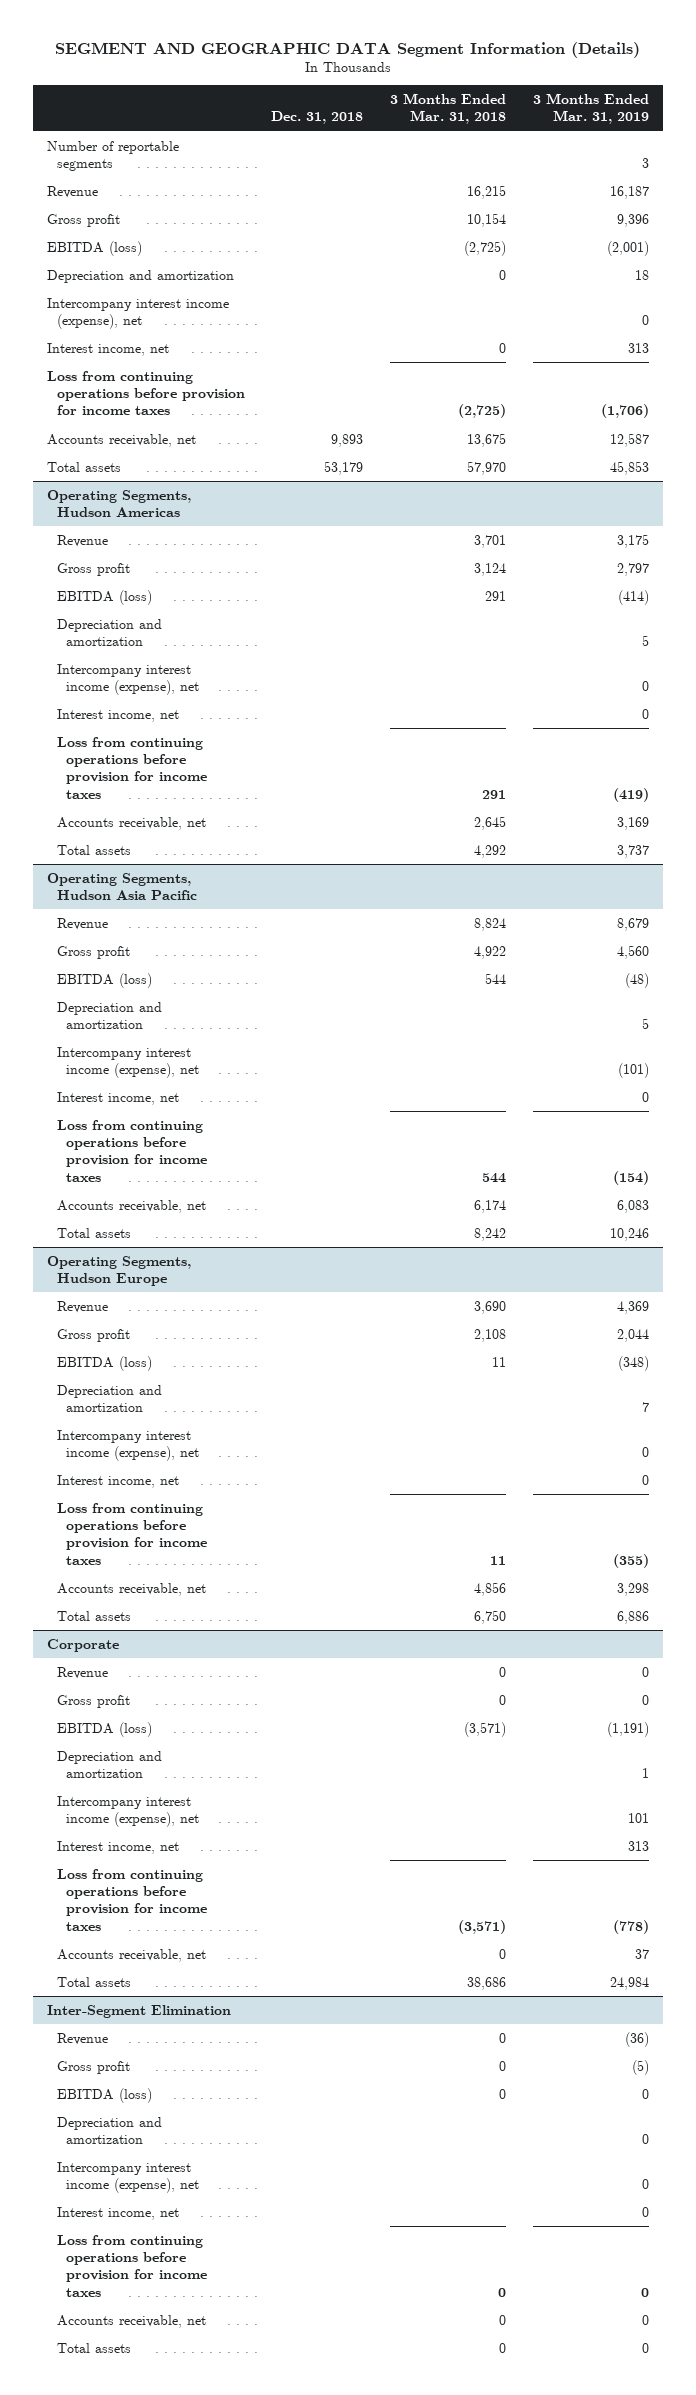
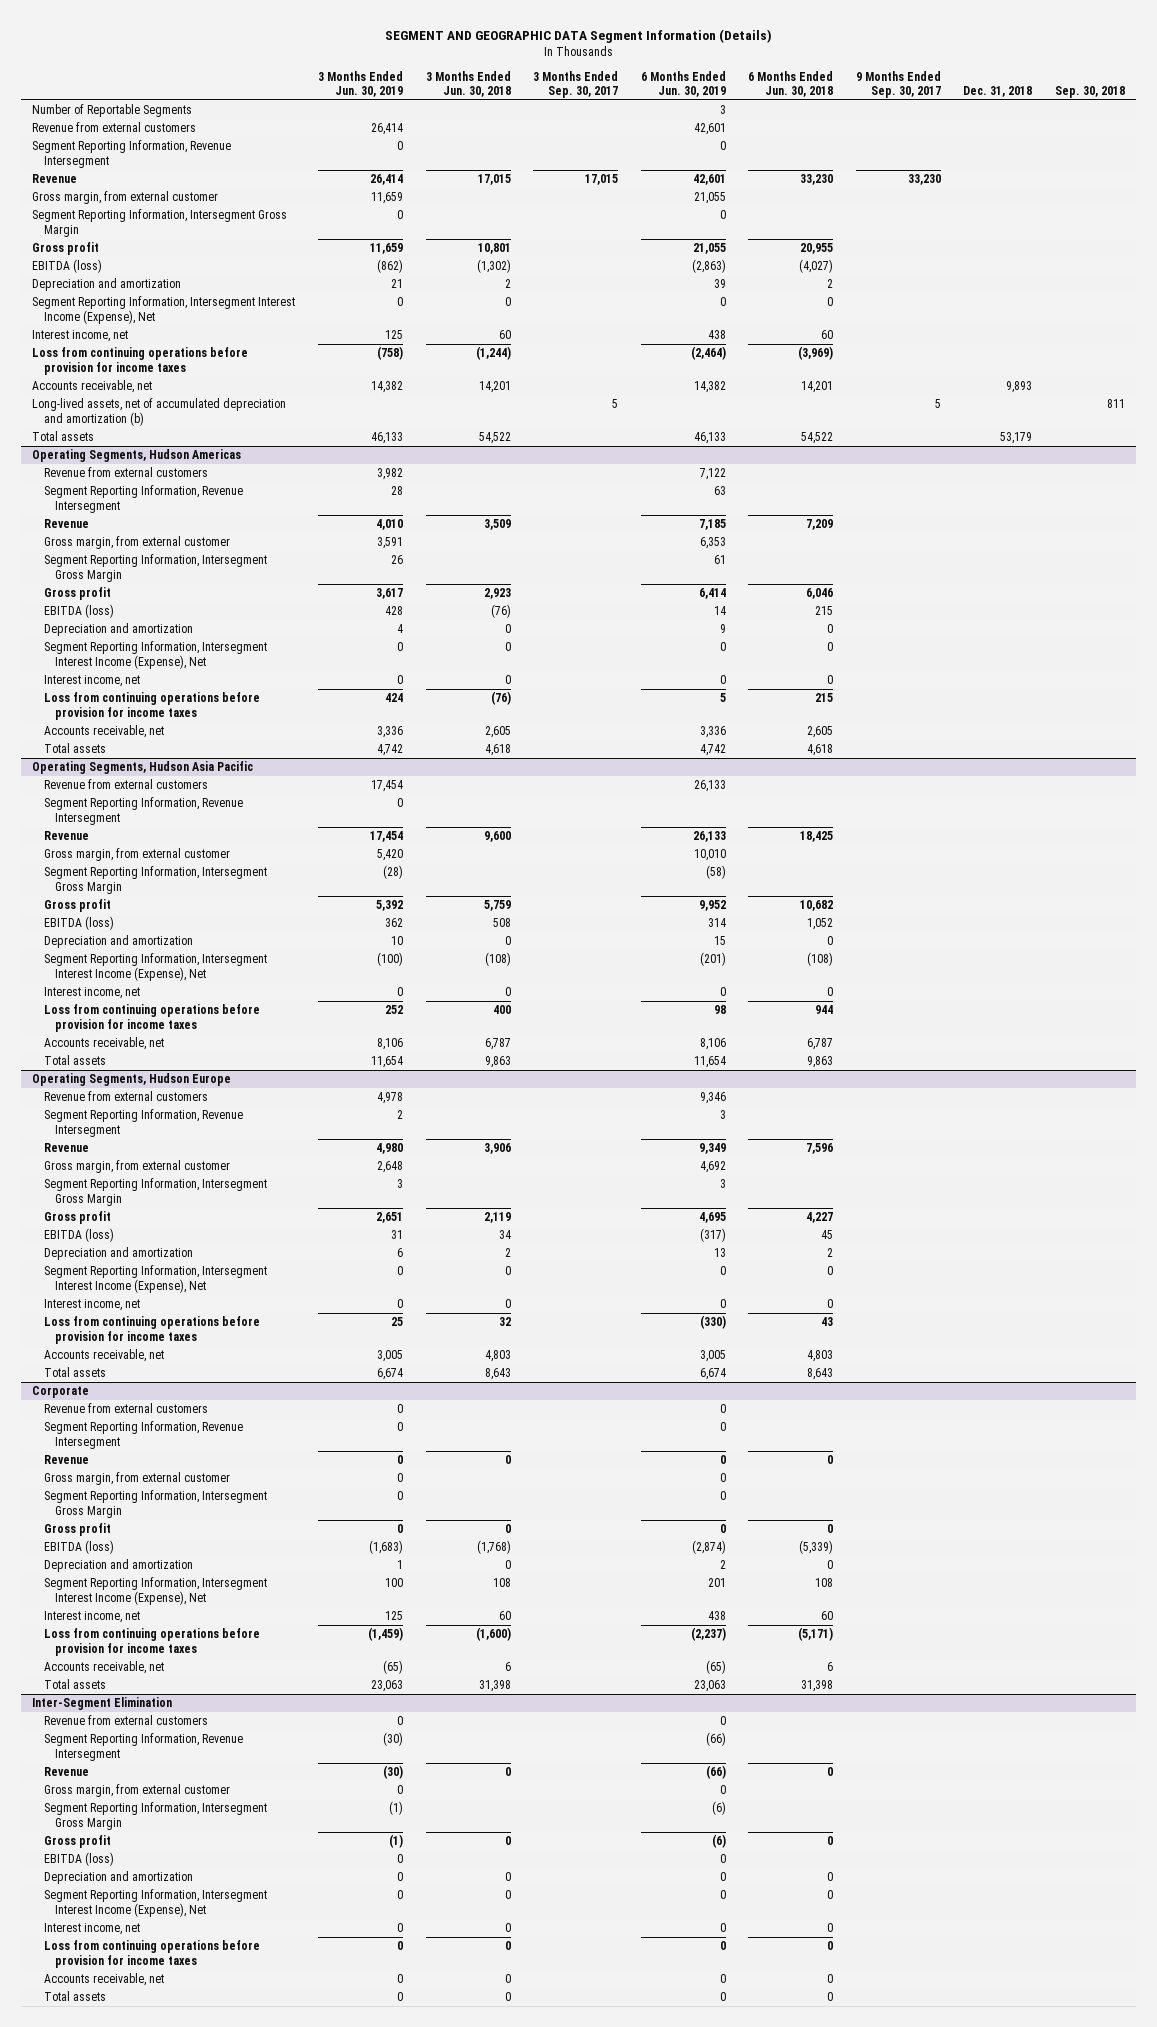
[390,92,507,125] 3 Months Ended Mar. 31, 2018 -> none
[533,92,650,125] 3 Months Ended Mar. 31, 2019 -> none
none -> [317,70,403,97] 3 Months Ended Jun. 30, 2019
none -> [425,70,511,97] 3 Months Ended Jun. 30, 2018
none -> [533,70,619,98] 3 Months Ended Sep. 30, 2017
none -> [640,70,726,97] 6 Months Ended Jun. 30, 2019
none -> [748,70,834,97] 6 Months Ended Jun. 30, 2018
none -> [855,70,941,98] 9 Months Ended Sep. 30, 2017
none -> [1054,85,1125,98] Sep. 30, 2018
[46,140,179,171] Number of reportable segments -> [32,104,193,118] Number of Reportable Segments
none -> [32,122,197,133] Revenue from external customers
none -> [32,140,232,168] Segment Reporting Information, Revenue Intersegment
none -> [32,191,219,205] Gross margin, from external customer
none -> [32,209,288,237] Segment Reporting Information, Intersegment Gross Margin
[46,297,229,329] Intercompany interest income (expense), net -> [32,296,296,324] Segment Reporting Information, Intersegment Interest Income (Expense), Net
none -> [32,398,287,426] Long-lived assets, net of accumulated depreciation and amortization (b)
none -> [43,467,208,478] Revenue from external customers
none -> [43,485,243,513] Segment Reporting Information, Revenue Intersegment
none -> [43,536,230,550] Gross margin, from external customer
none -> [43,554,267,582] Segment Reporting Information, Intersegment Gross Margin
[56,663,200,695] Intercompany interest income (expense), net -> [43,641,267,669] Segment Reporting Information, Intersegment Interest Income (Expense), Net
none -> [43,779,208,790] Revenue from external customers
none -> [43,797,243,825] Segment Reporting Information, Revenue Intersegment
none -> [43,848,230,862] Gross margin, from external customer
none -> [43,866,267,894] Segment Reporting Information, Intersegment Gross Margin
[56,1046,200,1078] Intercompany interest income (expense), net -> [43,953,267,981] Segment Reporting Information, Intersegment Interest Income (Expense), Net
none -> [43,1091,208,1102] Revenue from external customers
none -> [43,1109,243,1137] Segment Reporting Information, Revenue Intersegment
none -> [43,1160,230,1174] Gross margin, from external customer
none -> [43,1178,267,1206] Segment Reporting Information, Intersegment Gross Margin
[56,1429,200,1461] Intercompany interest income (expense), net -> [43,1265,267,1293] Segment Reporting Information, Intersegment Interest Income (Expense), Net
none -> [43,1403,208,1414] Revenue from external customers
none -> [43,1421,243,1449] Segment Reporting Information, Revenue Intersegment
none -> [43,1472,230,1486] Gross margin, from external customer
none -> [43,1490,267,1518] Segment Reporting Information, Intersegment Gross Margin
[56,1795,200,1827] Intercompany interest income (expense), net -> [43,1577,267,1605] Segment Reporting Information, Intersegment Interest Income (Expense), Net
none -> [43,1715,208,1726] Revenue from external customers
none -> [43,1733,243,1761] Segment Reporting Information, Revenue Intersegment
none -> [43,1784,230,1798] Gross margin, from external customer
none -> [43,1802,267,1830] Segment Reporting Information, Intersegment Gross Margin
[56,2161,200,2193] Intercompany interest income (expense), net -> [43,1889,267,1917] Segment Reporting Information, Intersegment Interest Income (Expense), Net

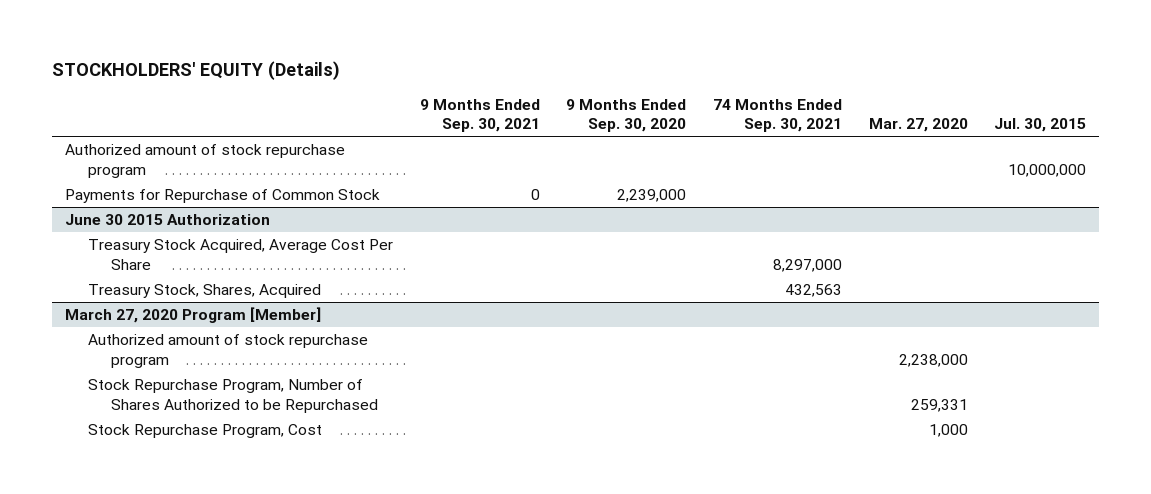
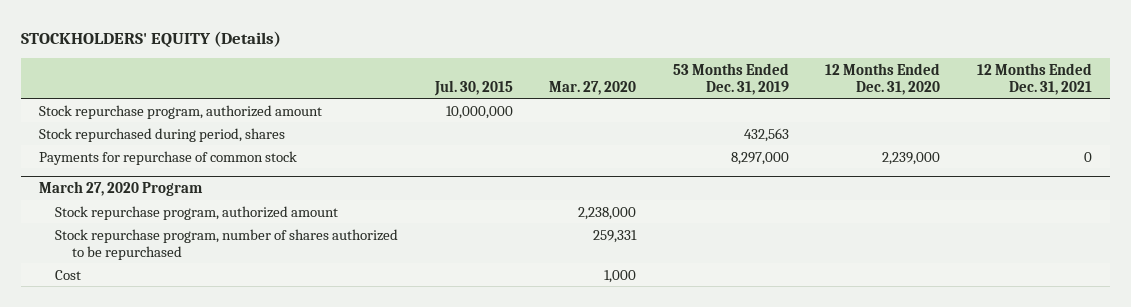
[419,98,540,133] 9 Months Ended Sep. 30, 2021 -> none
[566,98,687,133] 9 Months Ended Sep. 30, 2020 -> none
[712,98,842,133] 74 Months Ended Sep. 30, 2021 -> none
none -> [672,62,789,95] 53 Months Ended Dec. 31, 2019
none -> [825,62,941,95] 12 Months Ended Dec. 31, 2020
none -> [976,62,1092,95] 12 Months Ended Dec. 31, 2021
[65,214,271,226] June 30 2015 Authorization -> none
[88,239,394,270] Treasury Stock Acquired, Average Cost Per Share -> none
[88,284,322,299] Treasury Stock, Shares, Acquired -> none
[65,144,346,178] Authorized amount of stock repurchase program -> [39,104,323,119] Stock repurchase program, authorized amount
none -> [39,127,286,142] Stock repurchased during period, shares
[65,189,381,204] Payments for Repurchase of Common Stock -> [39,150,298,165] Payments for repurchase of common stock
[65,307,322,324] March 27, 2020 Program [Member] -> [39,181,204,197] March 27, 2020 Program
[88,334,369,368] Authorized amount of stock repurchase program -> [55,205,339,220] Stock repurchase program, authorized amount
[88,379,379,413] Stock Repurchase Program, Number of Shares Authorized to be Repurchased -> [55,228,399,260] Stock repurchase program, number of shares authorized to be repurchased
[88,424,323,439] Stock Repurchase Program, Cost -> [55,269,82,280] Cost

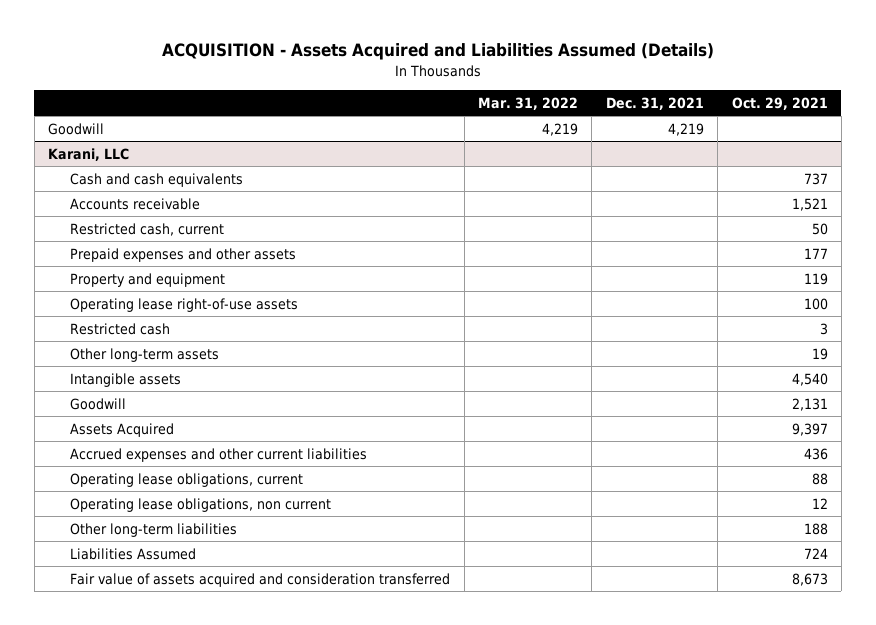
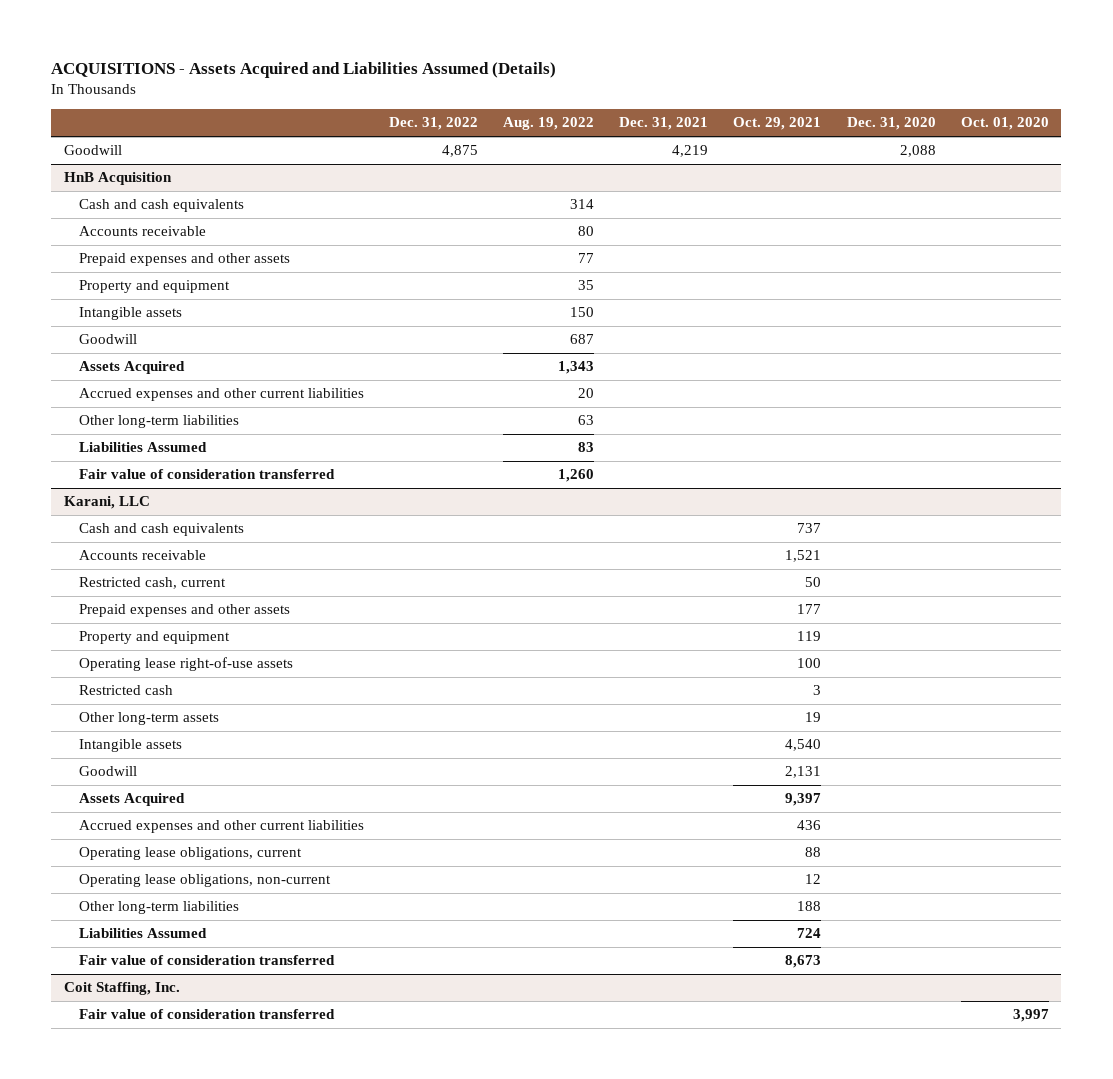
[161,43,714,61] ACQUISITION - Assets Acquired and Liabilities Assumed (Details) -> [51,62,557,79] ACQUISITIONS - Assets Acquired and Liabilities Assumed (Details)
[478,96,579,110] Mar. 31, 2022 -> none
none -> [388,117,478,131] Dec. 31, 2022
none -> [503,117,595,131] Aug. 19, 2022
none -> [846,117,936,131] Dec. 31, 2020
none -> [960,117,1049,131] Oct. 01, 2020
none -> [63,172,172,186] HnB Acquisition
none -> [78,199,244,213] Cash and cash equivalents
none -> [78,226,206,237] Accounts receivable
none -> [78,253,290,267] Prepaid expenses and other assets
none -> [78,280,230,294] Property and equipment
none -> [78,307,182,321] Intangible assets
none -> [78,334,137,345] Goodwill
none -> [78,361,185,375] Assets Acquired
none -> [78,388,364,402] Accrued expenses and other current liabilities
none -> [78,415,239,429] Other long-term liabilities
none -> [78,442,207,453] Liabilities Assumed
none -> [78,469,335,480] Fair value of consideration transferred
[70,497,332,512] Operating lease obligations, non current -> [78,874,331,888] Operating lease obligations, non-current
[70,572,451,587] Fair value of assets acquired and consideration transferred -> [78,955,335,966] Fair value of consideration transferred
none -> [63,982,180,996] Coit Staffing, Inc.
none -> [78,1009,335,1020] Fair value of consideration transferred

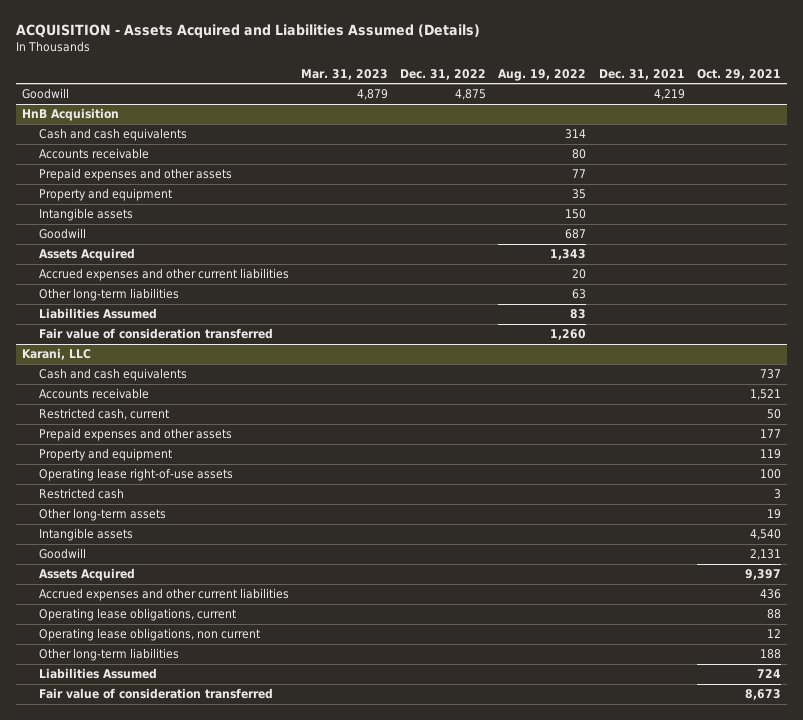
[51,62,557,79] ACQUISITIONS - Assets Acquired and Liabilities Assumed (Details) -> [15,23,480,38] ACQUISITION - Assets Acquired and Liabilities Assumed (Details)
[846,117,936,131] Dec. 31, 2020 -> none
[960,117,1049,131] Oct. 01, 2020 -> none
none -> [300,68,388,80] Mar. 31, 2023
[78,874,331,888] Operating lease obligations, non-current -> [38,628,260,642] Operating lease obligations, non current
[63,982,180,996] Coit Staffing, Inc. -> none
[78,1009,335,1020] Fair value of consideration transferred -> none

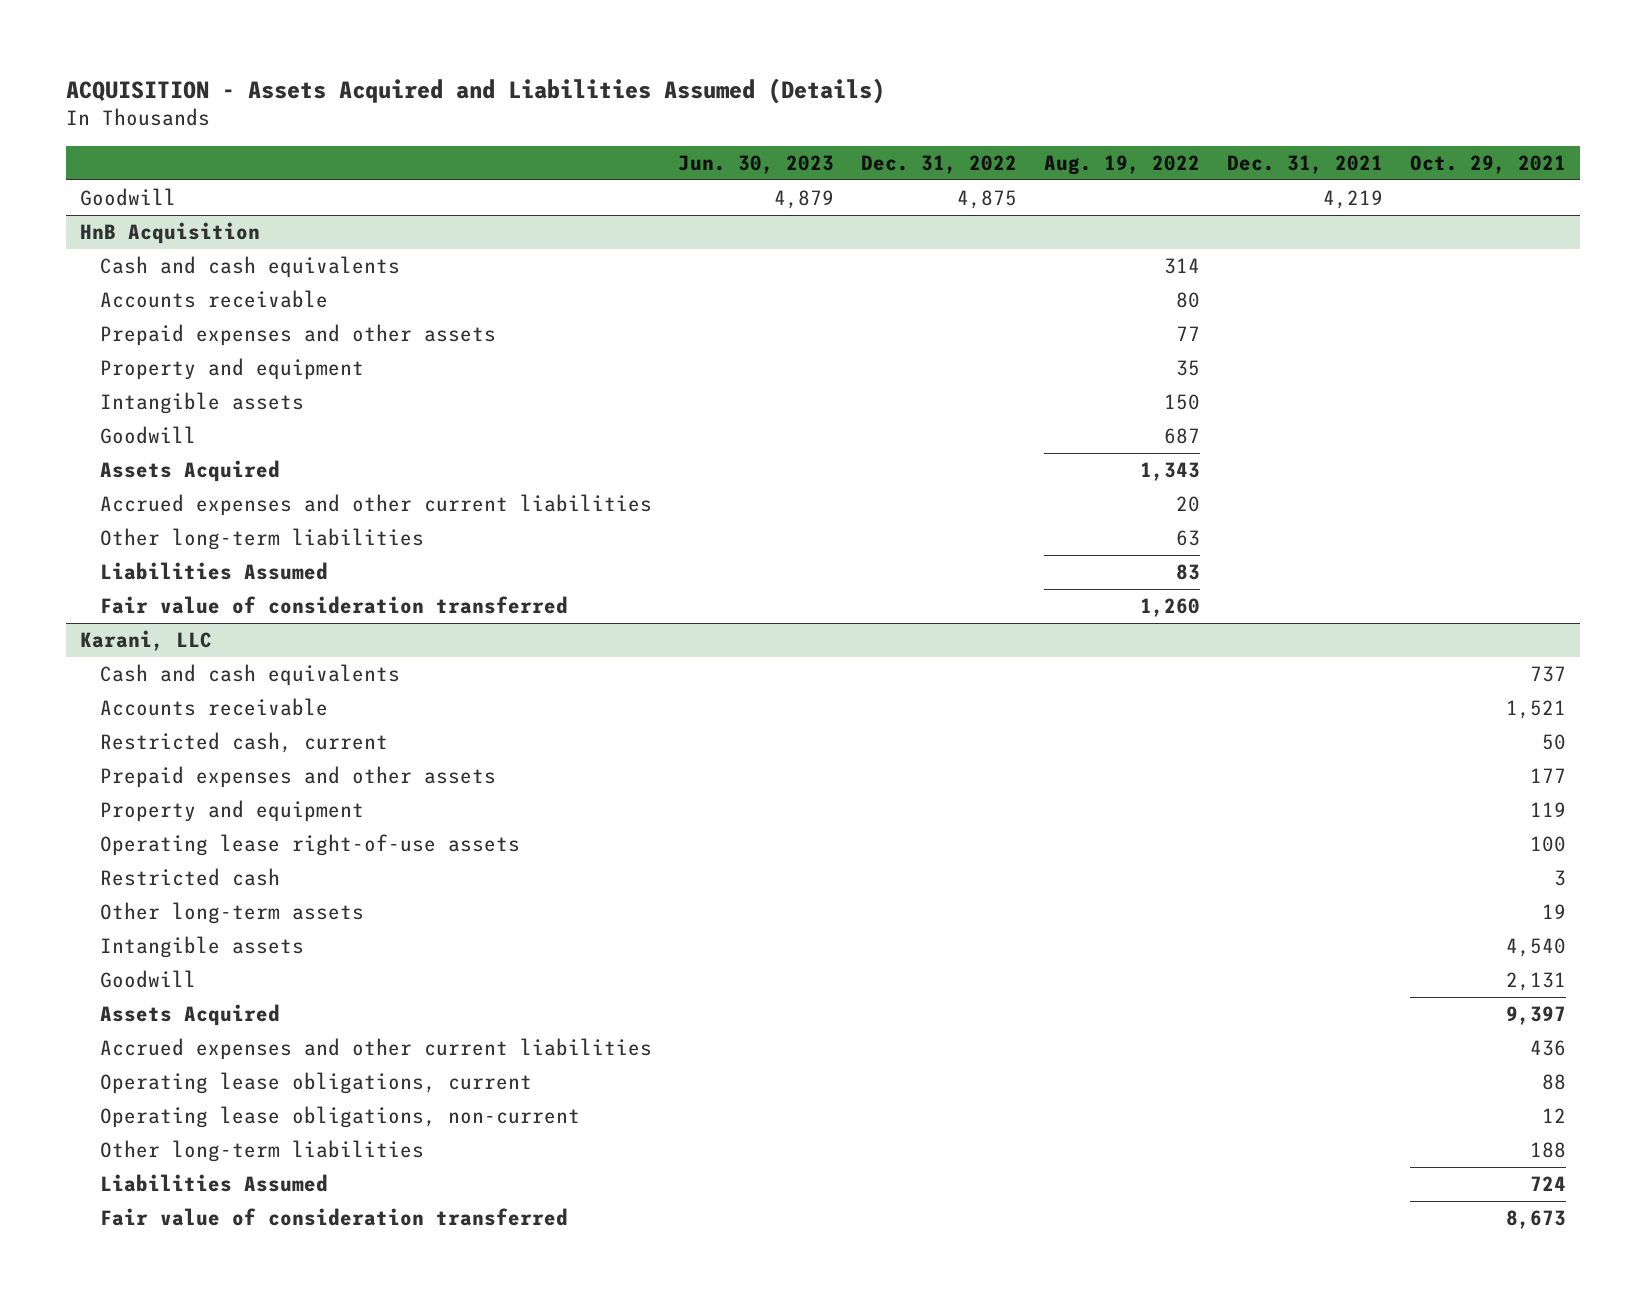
[300,68,388,80] Mar. 31, 2023 -> none
none -> [678,155,835,175] Jun. 30, 2023
[38,628,260,642] Operating lease obligations, non current -> [99,1106,580,1129] Operating lease obligations, non-current

